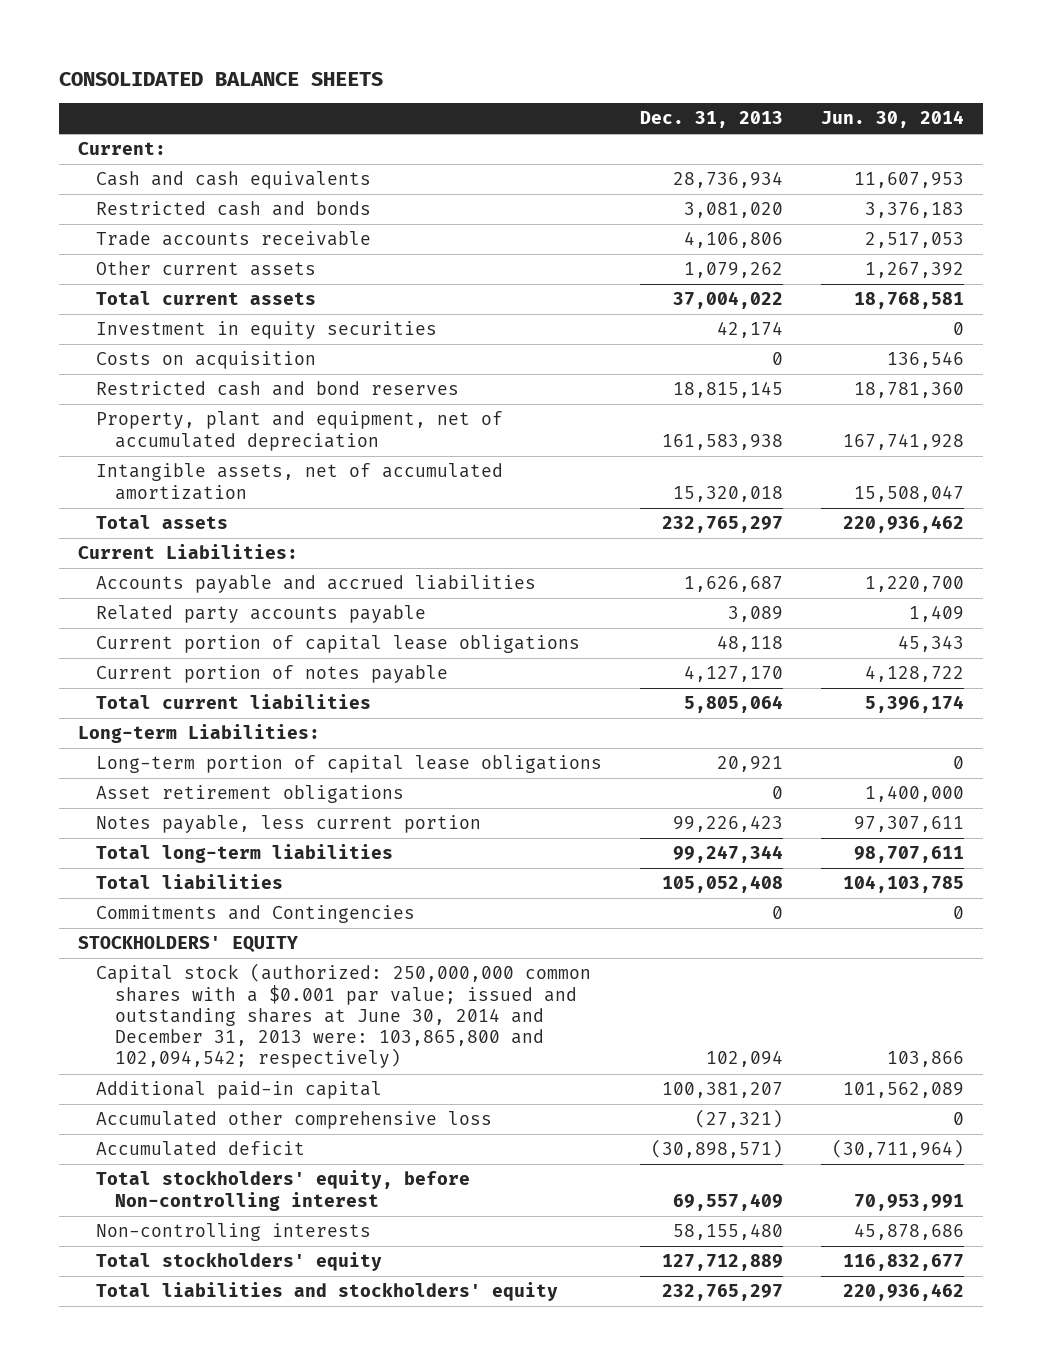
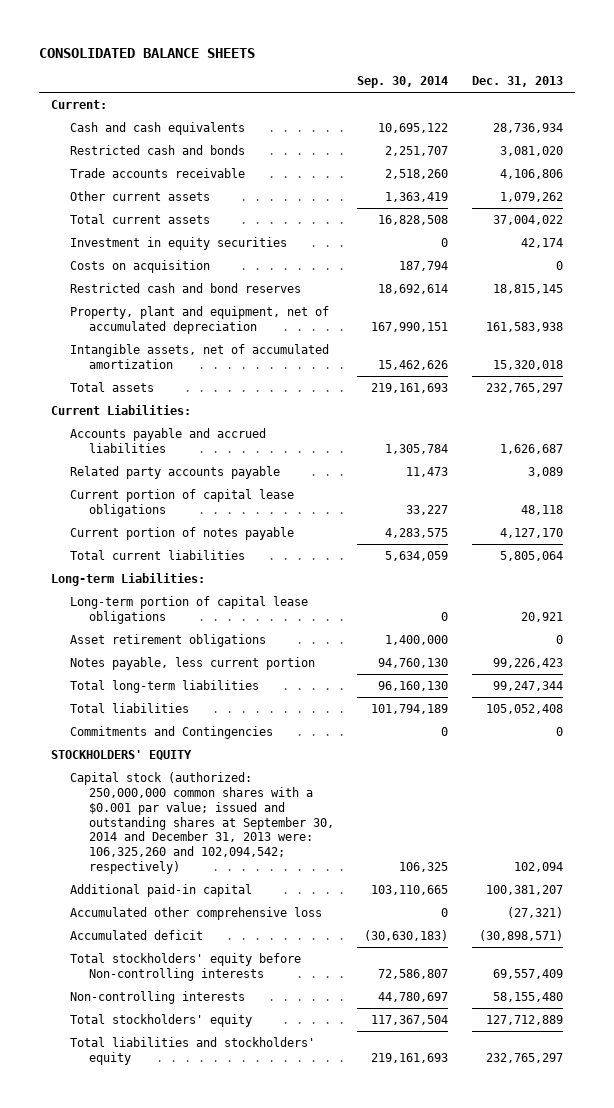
[821,110,965,129] Jun. 30, 2014 -> none
none -> [357,76,449,89] Sep. 30, 2014
[96,963,592,1069] Capital stock (authorized: 250,000,000 common shares with a $0.001 par value; issued and outstanding shares at June 30, 2014 and December 31, 2013 were: 103,865,800 and 102,094,542; respectively) -> [69,771,334,875] Capital stock (authorized: 250,000,000 common shares with a $0.001 par value; issued and outstanding shares at September 30, 2014 and December 31, 2013 were: 106,325,260 and 102,094,542; respectively)
[96,1170,471,1211] Total stockholders' equity, before Non-controlling interest -> [69,952,301,981] Total stockholders' equity before Non-controlling interests

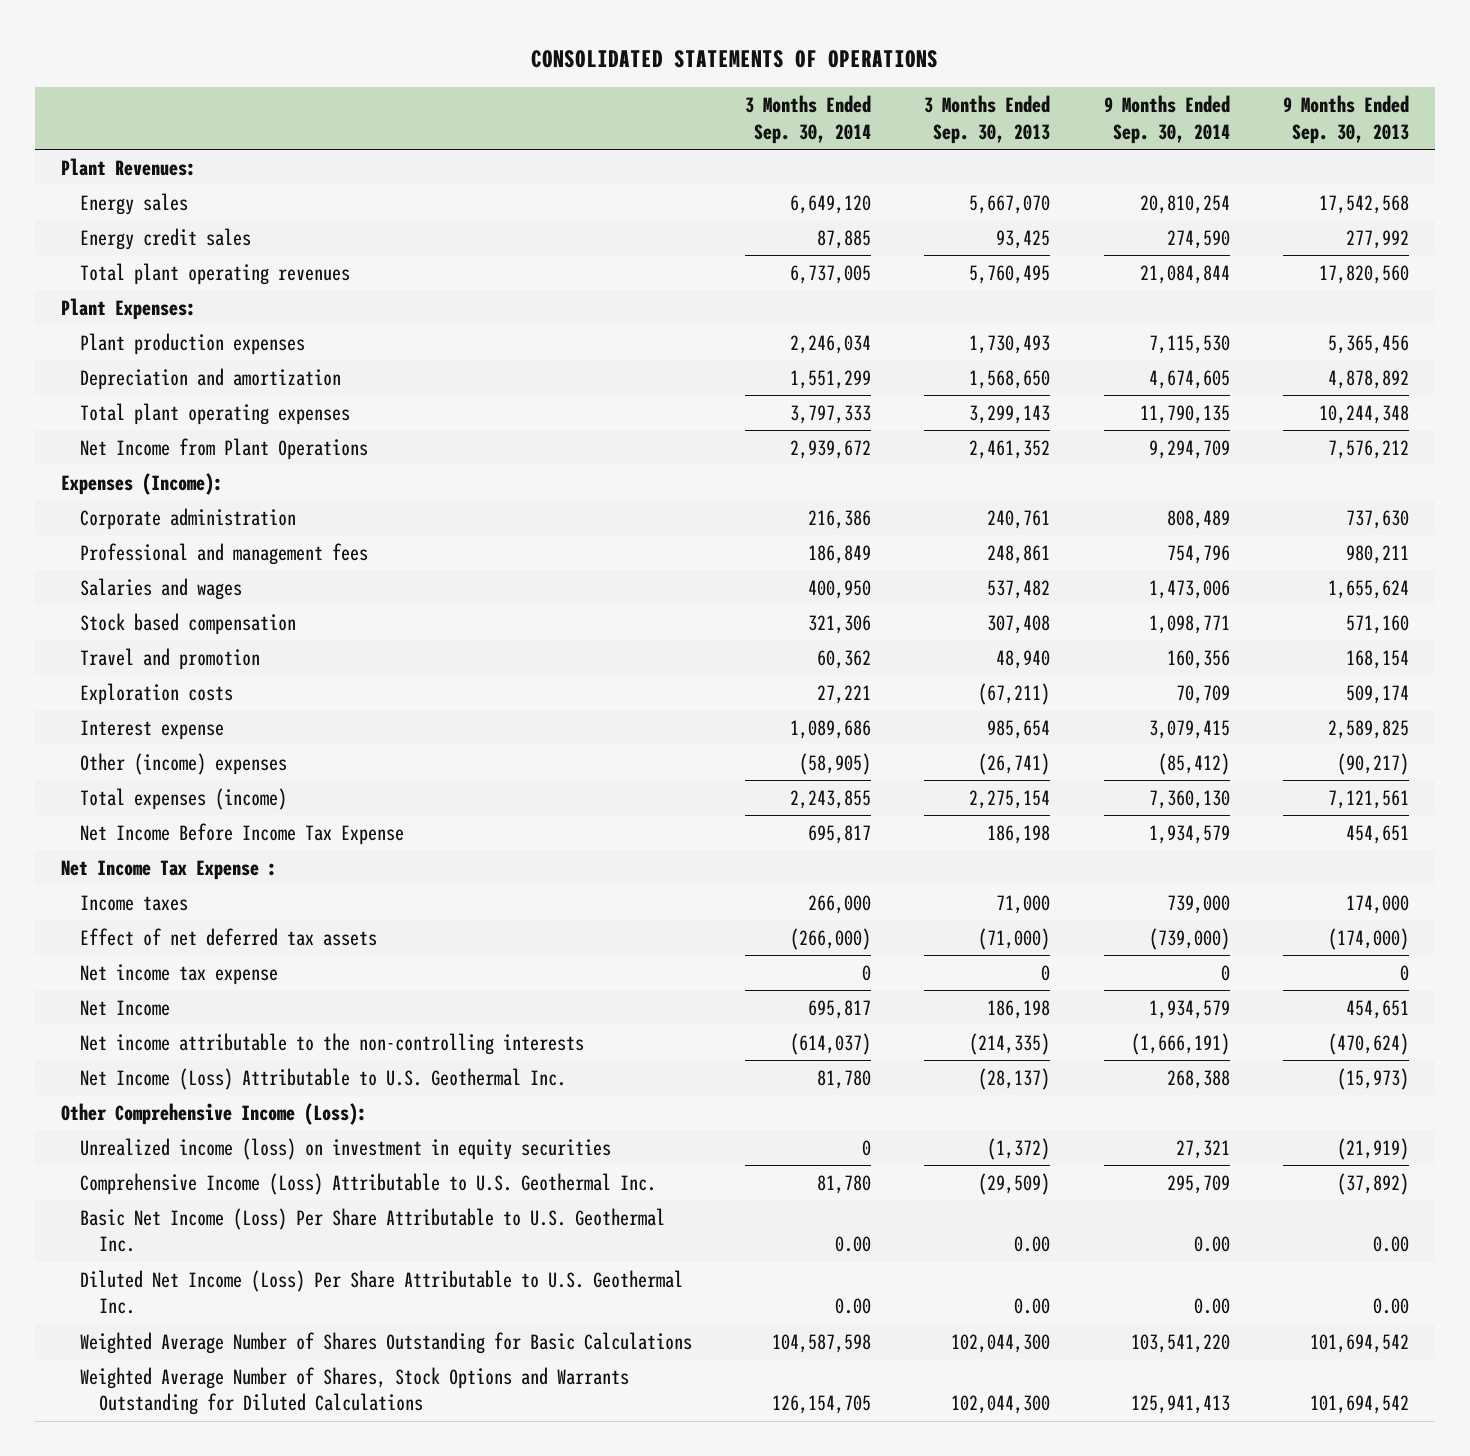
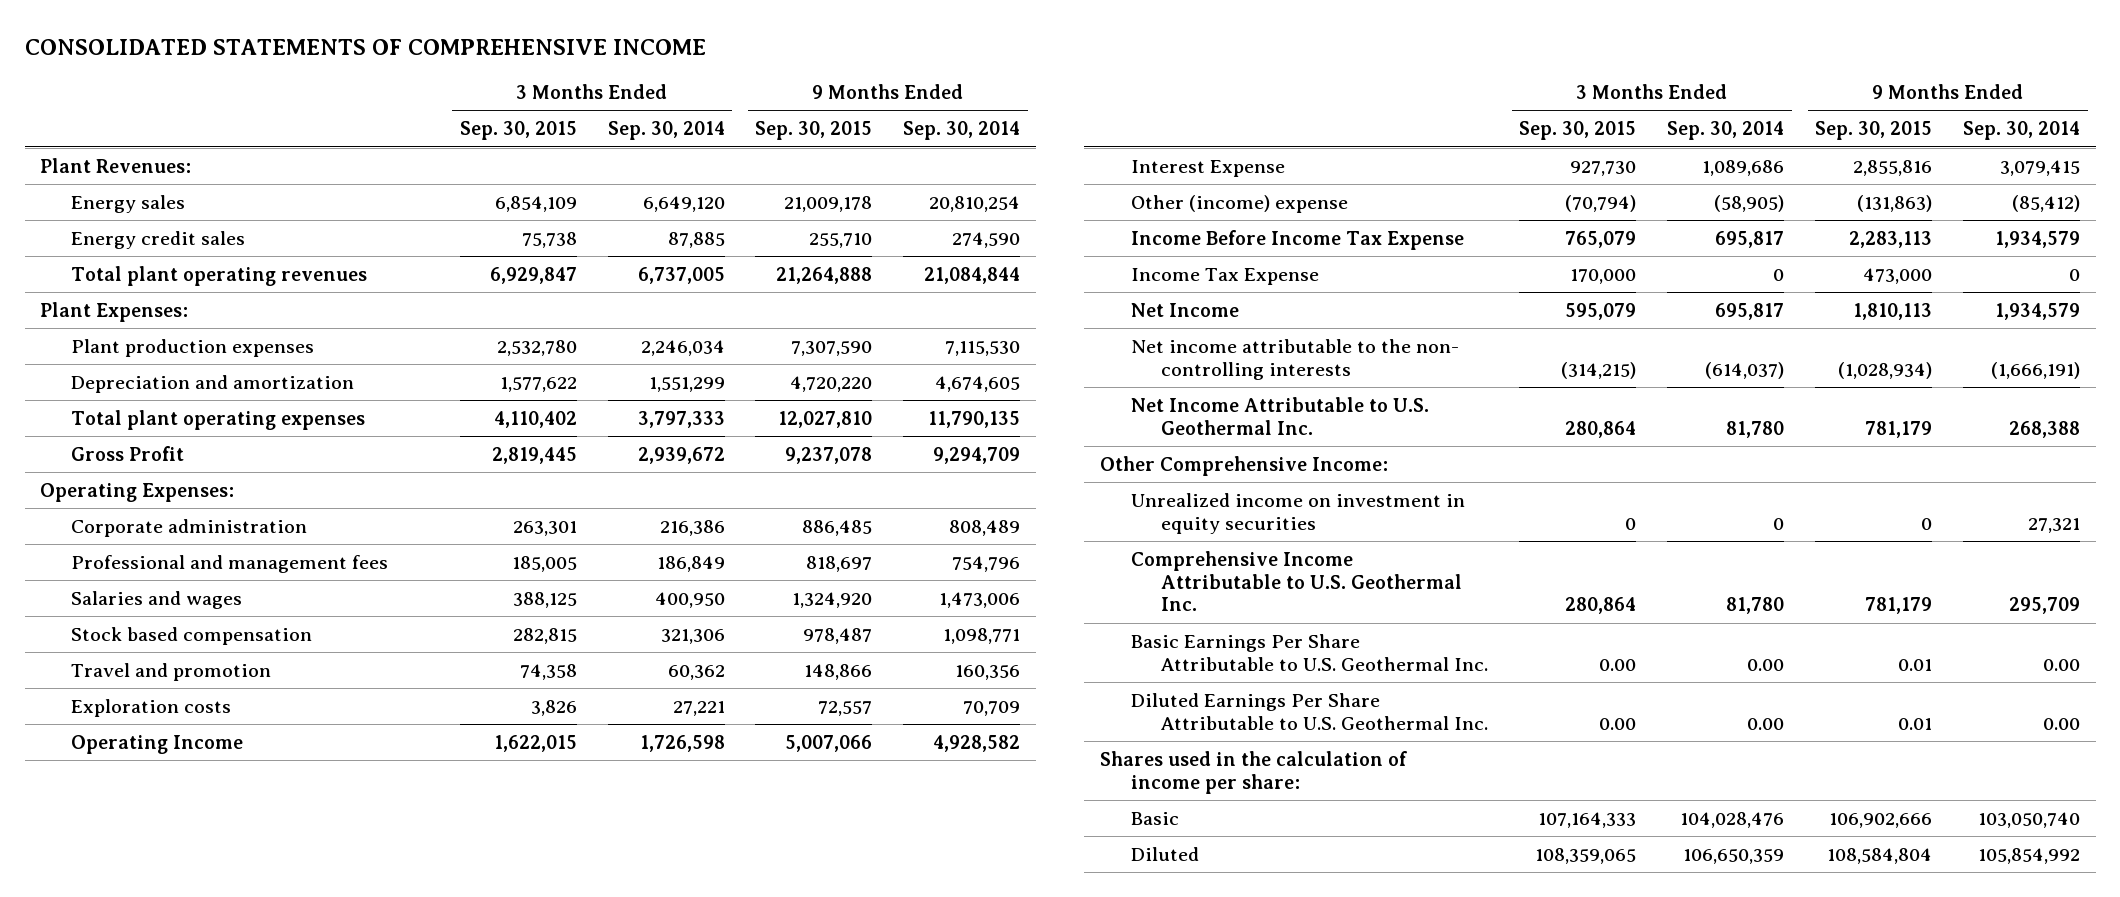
[531,49,939,68] CONSOLIDATED STATEMENTS OF OPERATIONS -> [24,38,706,55] CONSOLIDATED STATEMENTS OF COMPREHENSIVE INCOME
[924,95,1051,144] 3 Months Ended Sep. 30, 2013 -> none
[1282,95,1409,144] 9 Months Ended Sep. 30, 2013 -> none
none -> [459,121,577,141] Sep. 30, 2015
none -> [755,121,873,141] Sep. 30, 2015
[80,437,369,460] Net Income from Plant Operations -> [70,445,184,461] Gross Profit
[61,472,224,495] Expenses (Income): -> [40,482,235,502] Operating Expenses:
[80,787,288,810] Total expenses (income) -> none
[61,859,278,880] Net Income Tax Expense : -> none
[80,894,189,911] Income taxes -> none
[80,927,378,946] Effect of net deferred tax assets -> none
none -> [70,734,243,754] Operating Income
[80,719,225,740] Interest expense -> [1130,159,1285,177] Interest Expense
[80,752,288,775] Other (income) expenses -> [1130,194,1348,213] Other (income) expense
[80,822,405,845] Net Income Before Income Tax Expense -> [1130,229,1464,250] Income Before Income Tax Expense
[80,963,279,985] Net income tax expense -> [1130,267,1319,285] Income Tax Expense
[80,1331,693,1354] Weighted Average Number of Shares Outstanding for Basic Calculations -> none
[80,1366,630,1416] Weighted Average Number of Shares, Stock Options and Warrants Outstanding for Diluted Calculations -> none
[80,1032,585,1055] Net income attributable to the non-controlling interests -> [1130,338,1459,380] Net income attributable to the non- controlling interests
[80,1067,567,1090] Net Income (Loss) Attributable to U.S. Geothermal Inc. -> [1130,396,1429,435] Net Income Attributable to U.S. Geothermal Inc.
[61,1102,368,1125] Other Comprehensive Income (Loss): -> [1099,455,1388,476] Other Comprehensive Income:
[80,1137,612,1160] Unrealized income (loss) on investment in equity securities -> [1130,492,1465,534] Unrealized income on investment in equity securities
[80,1172,657,1195] Comprehensive Income (Loss) Attributable to U.S. Geothermal Inc. -> [1130,550,1463,612] Comprehensive Income Attributable to U.S. Geothermal Inc.
[80,1207,666,1253] Basic Net Income (Loss) Per Share Attributable to U.S. Geothermal Inc. -> [1130,633,1489,671] Basic Earnings Per Share Attributable to U.S. Geothermal Inc.
[80,1269,684,1315] Diluted Net Income (Loss) Per Share Attributable to U.S. Geothermal Inc. -> [1130,692,1489,730] Diluted Earnings Per Share Attributable to U.S. Geothermal Inc.
none -> [1099,750,1407,794] Shares used in the calculation of income per share:
none -> [1130,811,1179,825] Basic
none -> [1130,846,1199,861] Diluted

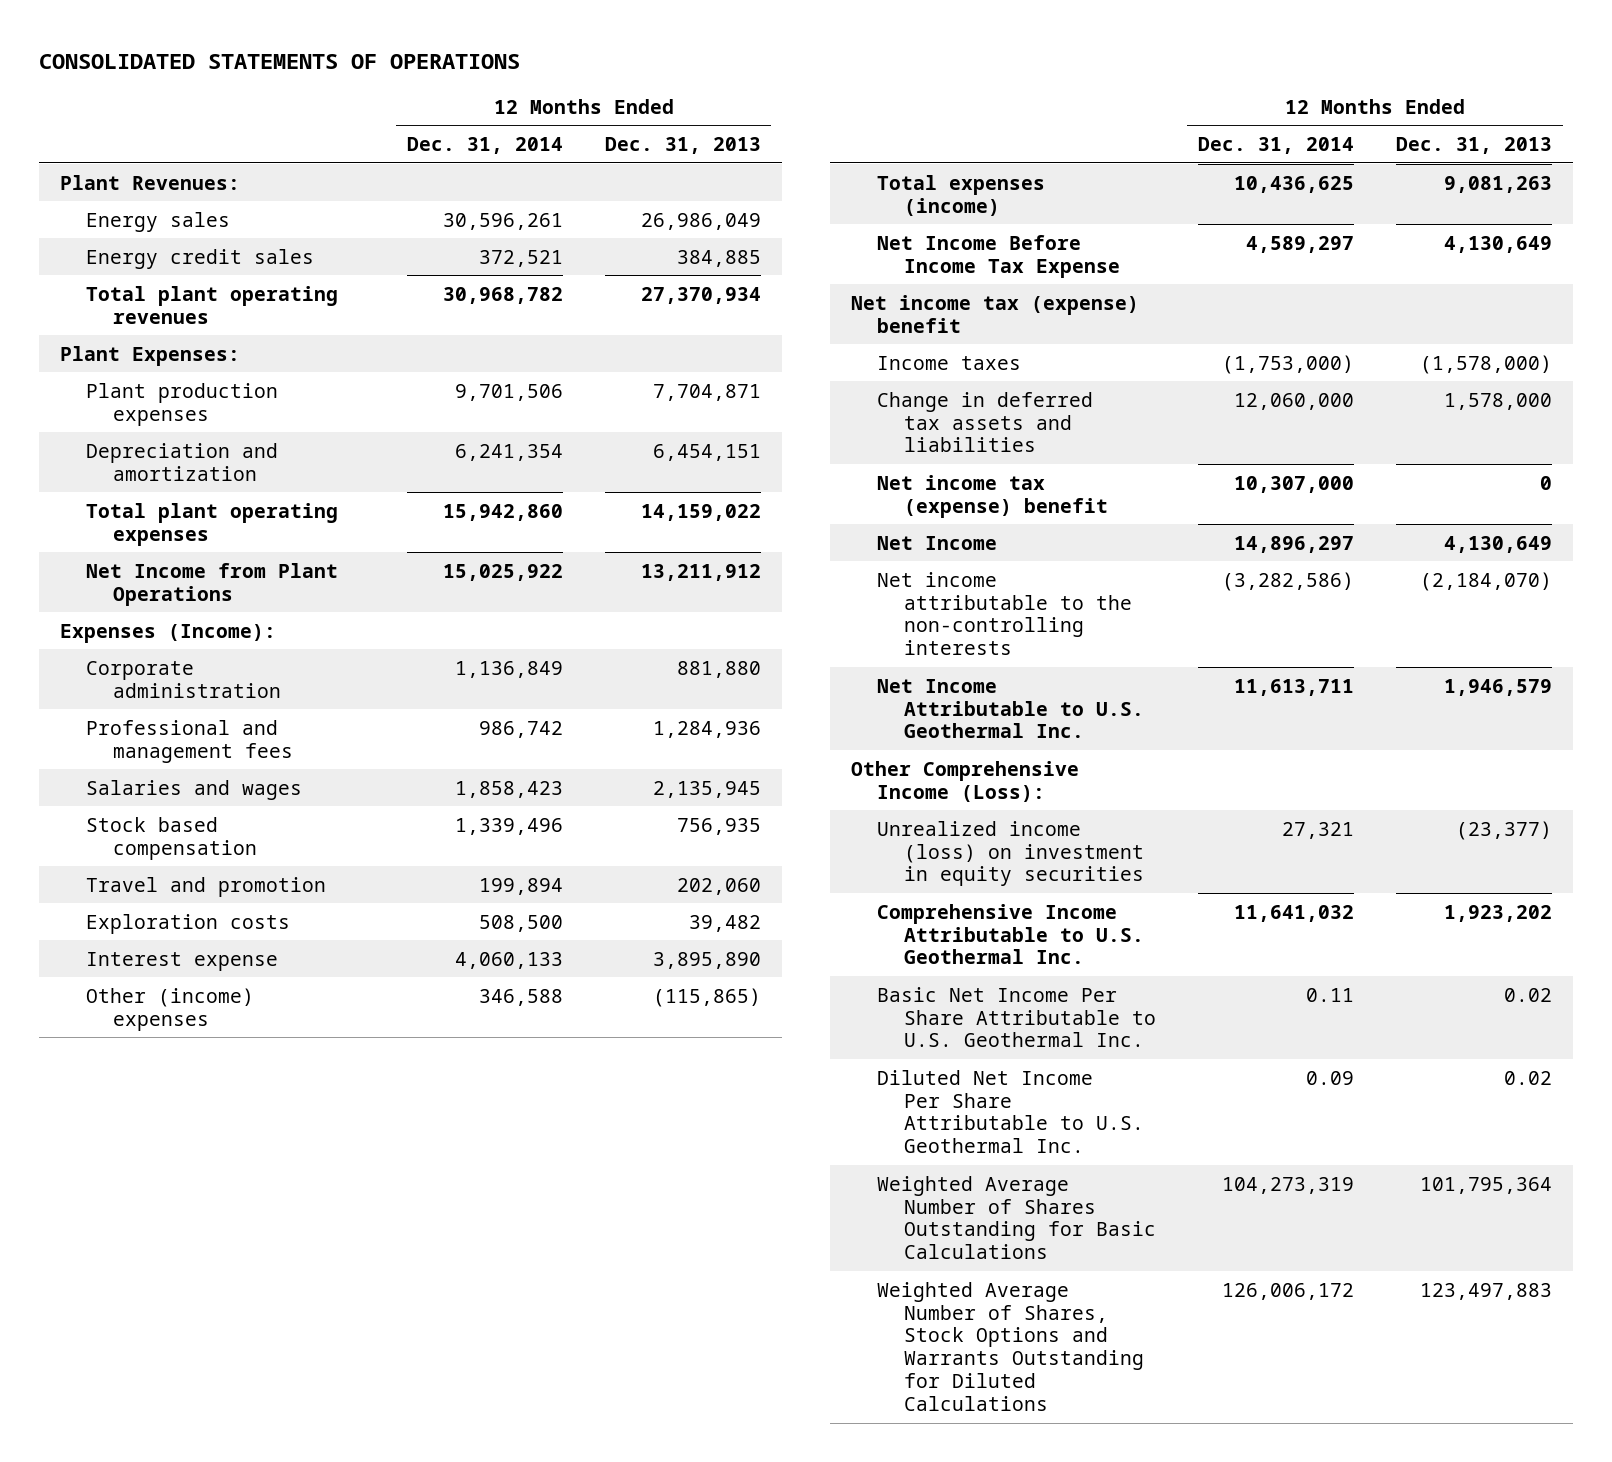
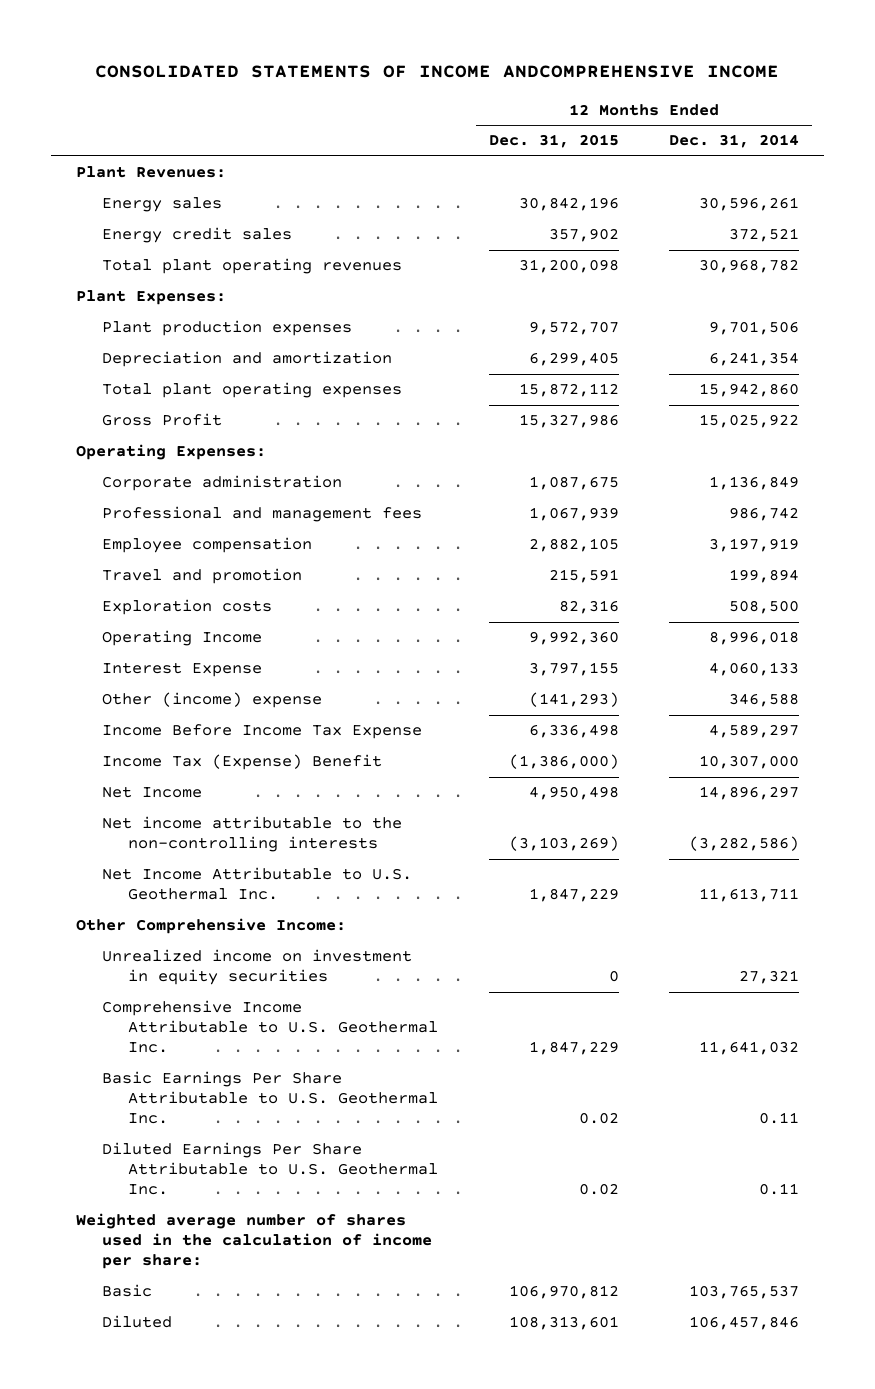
[38,53,520,69] CONSOLIDATED STATEMENTS OF OPERATIONS -> [95,65,780,79] CONSOLIDATED STATEMENTS OF INCOME ANDCOMPREHENSIVE INCOME
[604,136,761,154] Dec. 31, 2013 -> none
none -> [488,134,619,149] Dec. 31, 2015
[86,562,339,606] Net Income from Plant Operations -> [102,413,223,427] Gross Profit
[59,623,276,643] Expenses (Income): -> [75,444,266,461] Operating Expenses:
[86,779,303,800] Salaries and wages -> none
[86,816,257,860] Stock based compensation -> none
none -> [102,537,313,554] Employee compensation
[877,174,1046,216] Total expenses (income) -> none
[851,294,1140,333] Net income tax (expense) benefit -> none
[877,355,1022,370] Income taxes -> none
[877,391,1094,453] Change in deferred tax assets and liabilities -> none
none -> [102,630,263,647] Operating Income
[86,951,279,971] Interest expense -> [102,662,263,678] Interest Expense
[86,987,255,1031] Other (income) expenses -> [102,692,323,709] Other (income) expense
[877,234,1120,278] Net Income Before Income Tax Expense -> [102,724,423,740] Income Before Income Tax Expense
[877,474,1108,518] Net income tax (expense) benefit -> [102,754,383,771] Income Tax (Expense) Benefit
[851,760,1080,802] Other Comprehensive Income (Loss): -> [75,918,346,935] Other Comprehensive Income:
[877,820,1144,887] Unrealized income (loss) on investment in equity securities -> [102,949,413,986] Unrealized income on investment in equity securities
[877,1175,1156,1260] Weighted Average Number of Shares Outstanding for Basic Calculations -> none
[877,1281,1144,1412] Weighted Average Number of Shares, Stock Options and Warrants Outstanding for Diluted Calculations -> none
[877,986,1156,1048] Basic Net Income Per Share Attributable to U.S. Geothermal Inc. -> [102,1071,439,1125] Basic Earnings Per Share Attributable to U.S. Geothermal Inc.
[877,1069,1144,1154] Diluted Net Income Per Share Attributable to U.S. Geothermal Inc. -> [102,1142,439,1196] Diluted Earnings Per Share Attributable to U.S. Geothermal Inc.
[1305,1070,1354,1085] 0.09 -> [759,1183,800,1196] 0.11
none -> [75,1213,433,1270] Weighted average number of shares used in the calculation of income per share:
none -> [102,1284,153,1298] Basic
none -> [102,1315,173,1329] Diluted

